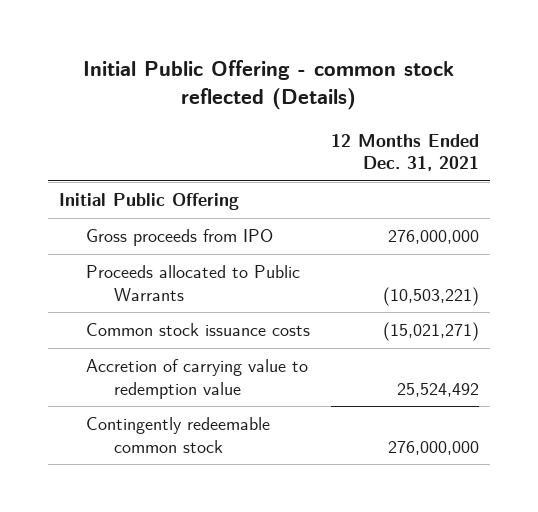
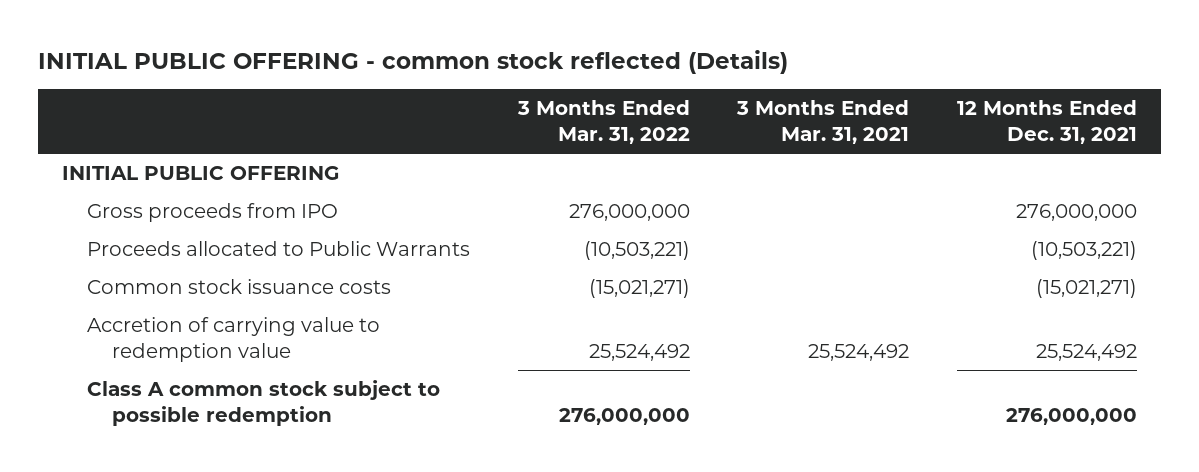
[82,60,454,111] Initial Public Offering - common stock reflected (Details) -> [37,49,788,74] INITIAL PUBLIC OFFERING - common stock reflected (Details)
none -> [516,100,690,144] 3 Months Ended Mar. 31, 2022
none -> [736,100,910,144] 3 Months Ended Mar. 31, 2021
[58,193,239,211] Initial Public Offering -> [61,166,339,181] INITIAL PUBLIC OFFERING
[86,417,271,453] Contingently redeemable common stock -> [86,380,440,426] Class A common stock subject to possible redemption

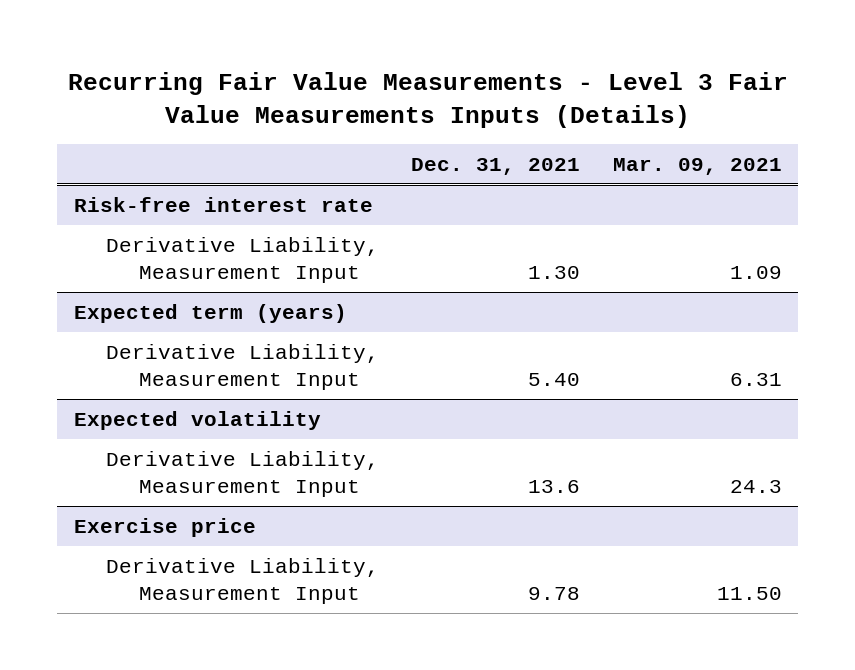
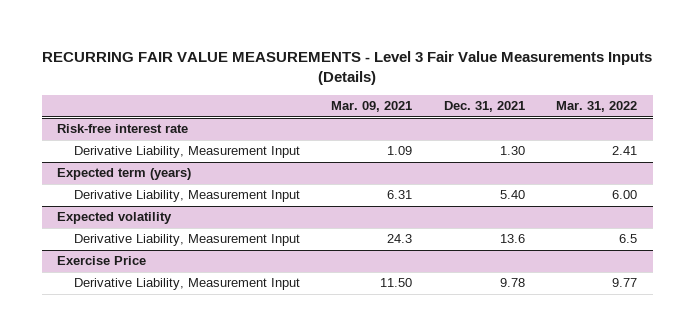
[67,72,788,129] Recurring Fair Value Measurements - Level 3 Fair Value Measurements Inputs (Details) -> [42,50,653,85] RECURRING FAIR VALUE MEASUREMENTS - Level 3 Fair Value Measurements Inputs (Details)
none -> [556,101,638,113] Mar. 31, 2022
[73,517,256,537] Exercise price -> [57,256,147,266] Exercise Price

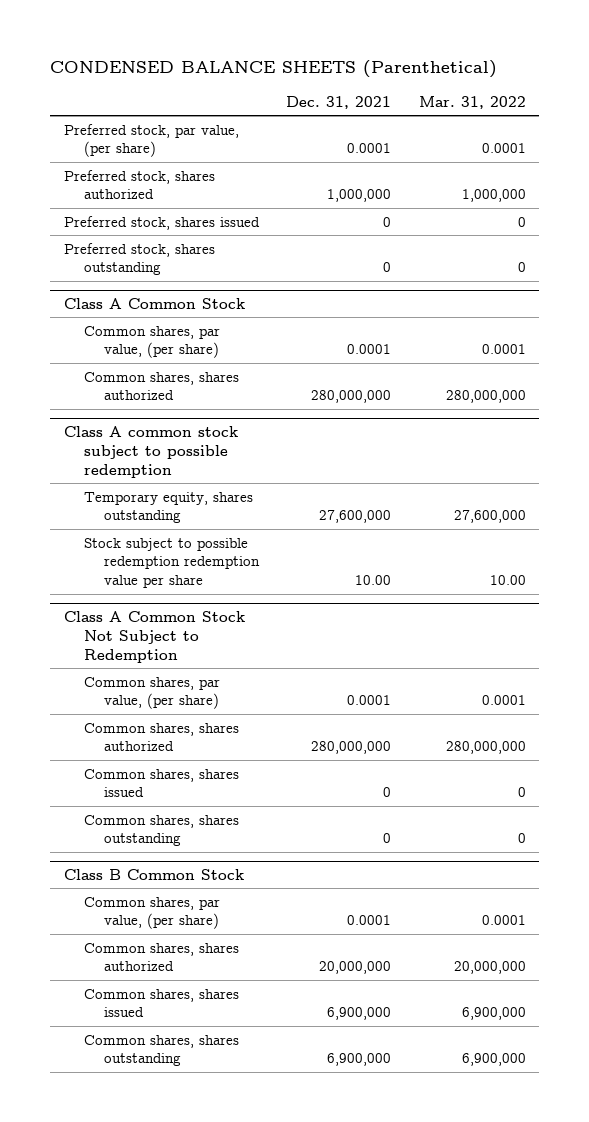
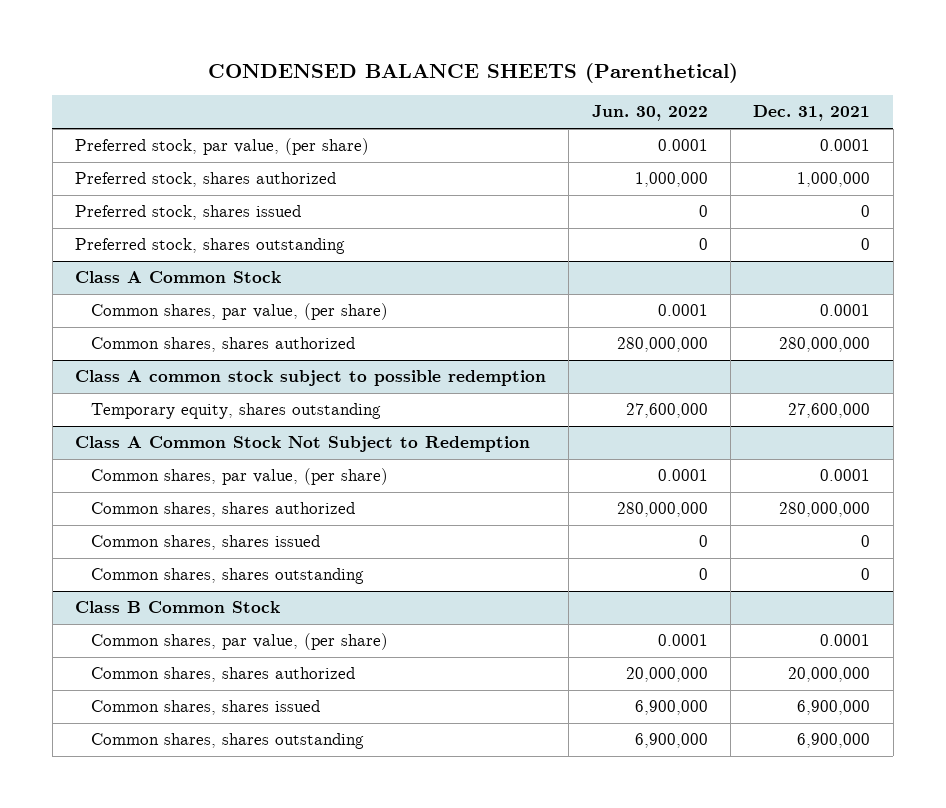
[418,95,526,109] Mar. 31, 2022 -> none
none -> [591,105,708,122] Jun. 30, 2022
[83,537,261,589] Stock subject to possible redemption redemption value per share -> none

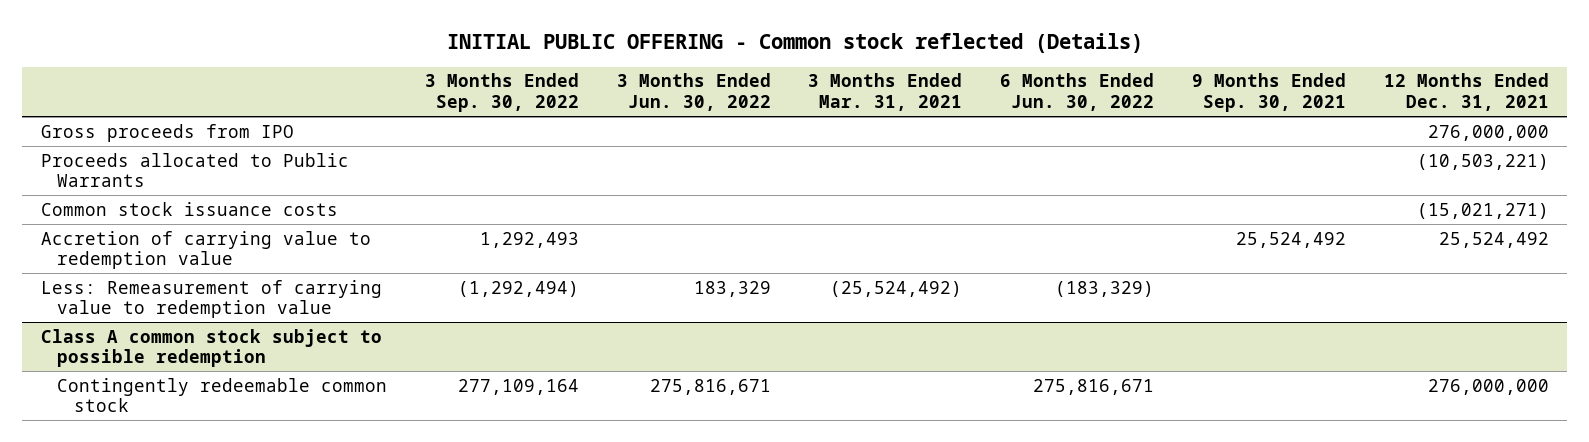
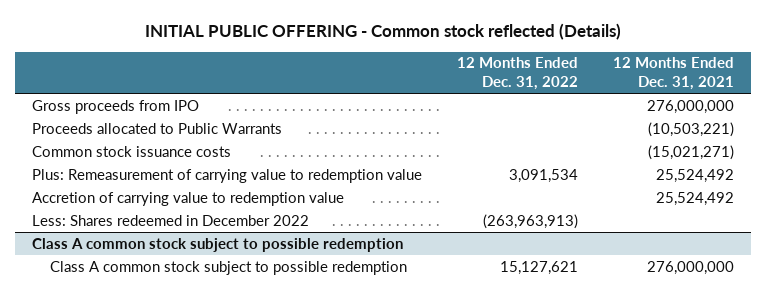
[424,73,579,113] 3 Months Ended Sep. 30, 2022 -> none
[616,73,771,112] 3 Months Ended Jun. 30, 2022 -> none
[808,73,963,112] 3 Months Ended Mar. 31, 2021 -> none
[1000,73,1155,112] 6 Months Ended Jun. 30, 2022 -> none
[1191,73,1346,113] 9 Months Ended Sep. 30, 2021 -> none
none -> [457,57,579,90] 12 Months Ended Dec. 31, 2022
none -> [32,168,423,183] Plus: Remeasurement of carrying value to redemption value
[40,279,382,319] Less: Remeasurement of carrying value to redemption value -> none
none -> [32,214,310,226] Less: Shares redeemed in December 2022
[57,377,388,413] Contingently redeemable common stock -> [49,260,407,275] Class A common stock subject to possible redemption

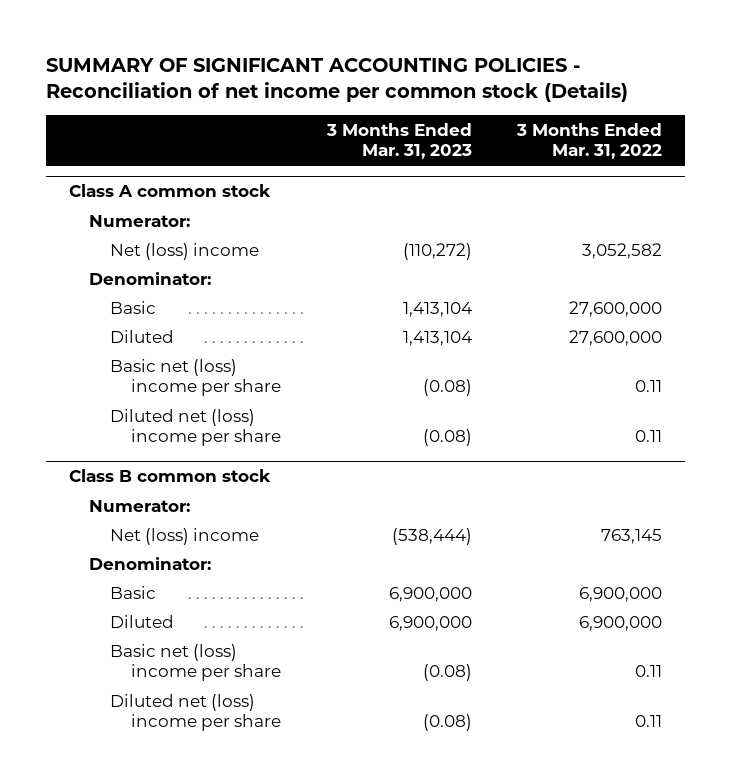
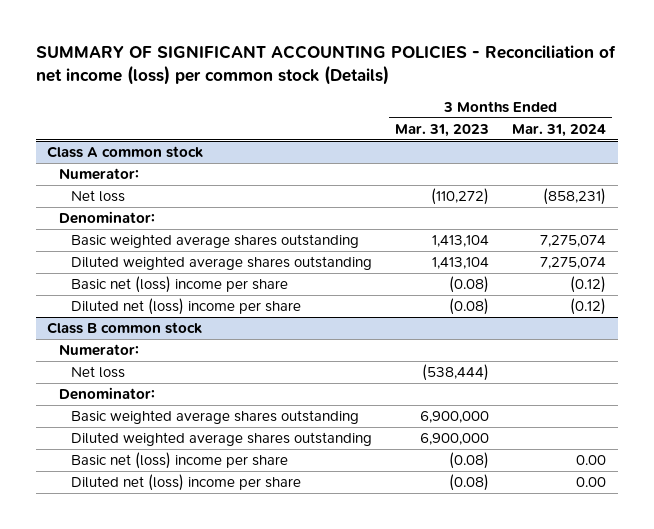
[45,58,628,103] SUMMARY OF SIGNIFICANT ACCOUNTING POLICIES - Reconciliation of net income per common stock (Details) -> [35,45,616,86] SUMMARY OF SIGNIFICANT ACCOUNTING POLICIES - Reconciliation of net income (loss) per common stock (Details)
[516,122,663,160] 3 Months Ended Mar. 31, 2022 -> none
none -> [512,123,607,137] Mar. 31, 2024
[110,242,260,260] Net (loss) income -> [70,189,125,202] Net loss
[110,300,157,314] Basic -> [70,233,359,248] Basic weighted average shares outstanding
[110,329,175,343] Diluted -> [70,255,372,270] Diluted weighted average shares outstanding
[110,527,260,545] Net (loss) income -> [70,365,125,378] Net loss
[110,585,157,599] Basic -> [70,409,359,424] Basic weighted average shares outstanding
[110,614,175,628] Diluted -> [70,431,372,446] Diluted weighted average shares outstanding

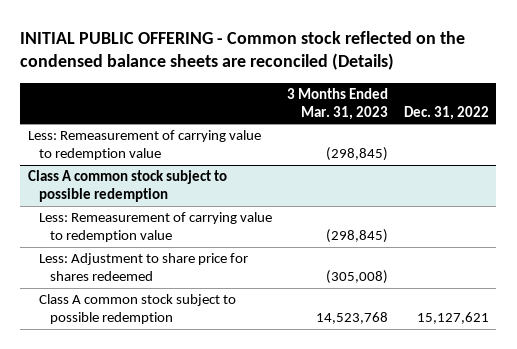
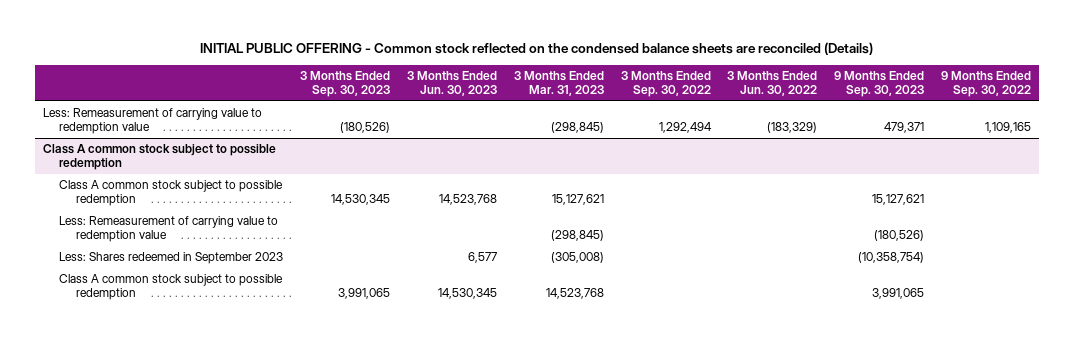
[403,105,489,120] Dec. 31, 2022 -> none
none -> [300,71,391,98] 3 Months Ended Sep. 30, 2023
none -> [407,71,498,97] 3 Months Ended Jun. 30, 2023
none -> [620,71,711,98] 3 Months Ended Sep. 30, 2022
none -> [727,71,818,97] 3 Months Ended Jun. 30, 2022
none -> [834,71,925,98] 9 Months Ended Sep. 30, 2023
none -> [940,71,1031,98] 9 Months Ended Sep. 30, 2022
none -> [59,180,284,207] Class A common stock subject to possible redemption
[38,253,248,281] Less: Adjustment to share price for shares redeemed -> [59,252,284,265] Less: Shares redeemed in September 2023

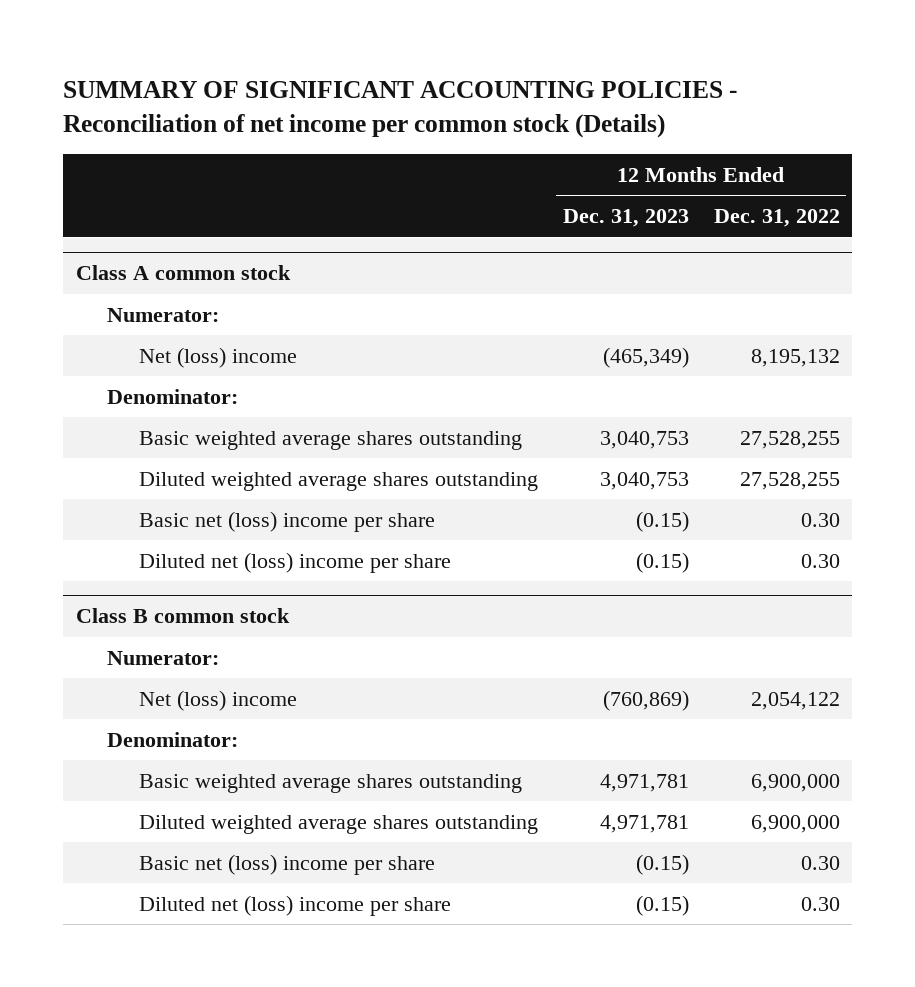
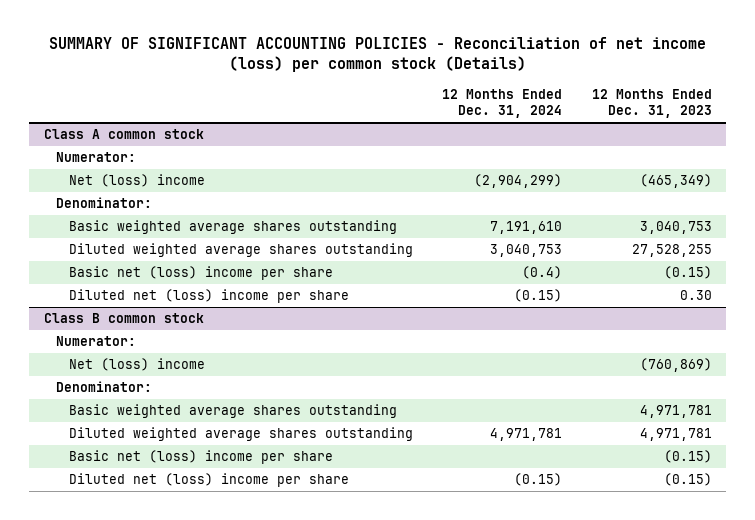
[63,80,738,139] SUMMARY OF SIGNIFICANT ACCOUNTING POLICIES - Reconciliation of net income per common stock (Details) -> [48,37,706,73] SUMMARY OF SIGNIFICANT ACCOUNTING POLICIES - Reconciliation of net income (loss) per common stock (Details)
[713,209,840,228] Dec. 31, 2022 -> none
none -> [442,88,563,119] 12 Months Ended Dec. 31, 2024
[599,471,689,490] 3,040,753 -> [631,244,712,258] 27,528,255
[635,551,689,573] (0.15) -> [679,290,712,301] 0.30

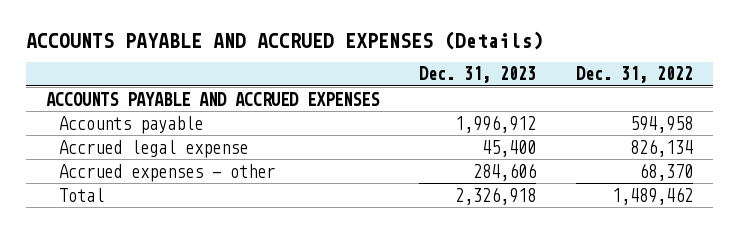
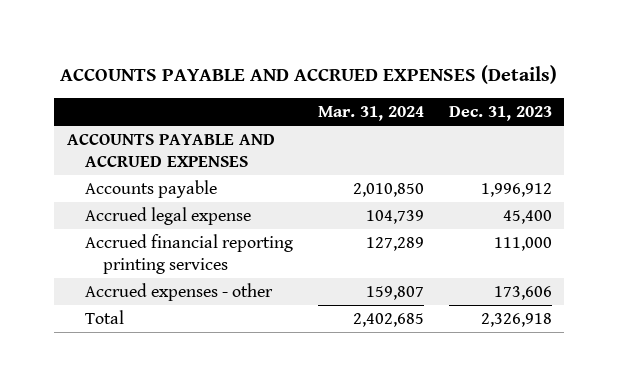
[575,66,693,84] Dec. 31, 2022 -> none
none -> [317,106,424,122] Mar. 31, 2024
none -> [84,233,293,274] Accrued financial reporting printing services
[472,162,536,181] 284,606 -> [493,285,552,300] 173,606

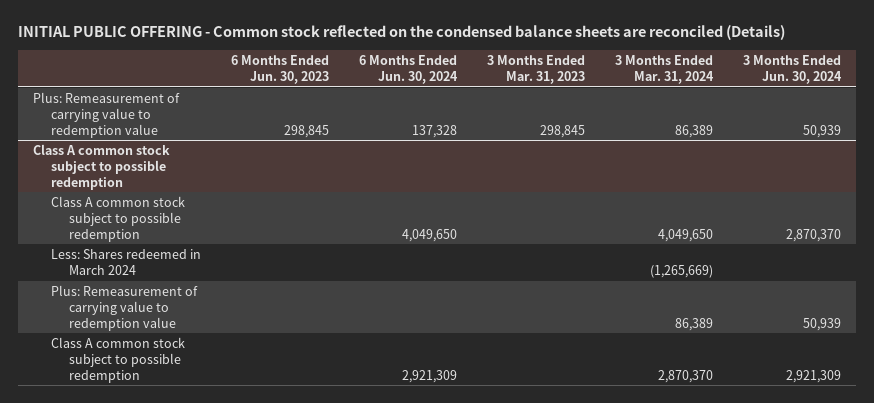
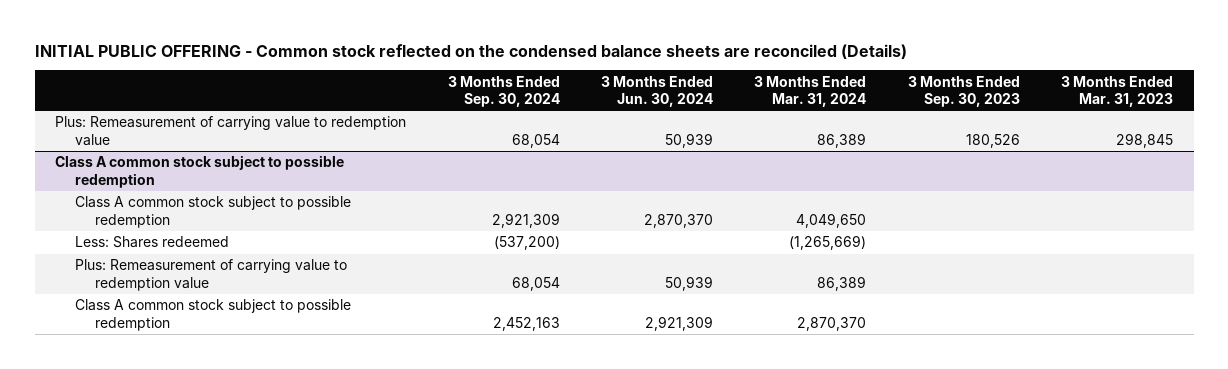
[231,54,330,84] 6 Months Ended Jun. 30, 2023 -> none
[359,54,459,84] 6 Months Ended Jun. 30, 2024 -> none
none -> [447,75,560,108] 3 Months Ended Sep. 30, 2024
none -> [907,75,1020,108] 3 Months Ended Sep. 30, 2023
[51,248,202,275] Less: Shares redeemed in March 2024 -> [75,236,230,249] Less: Shares redeemed

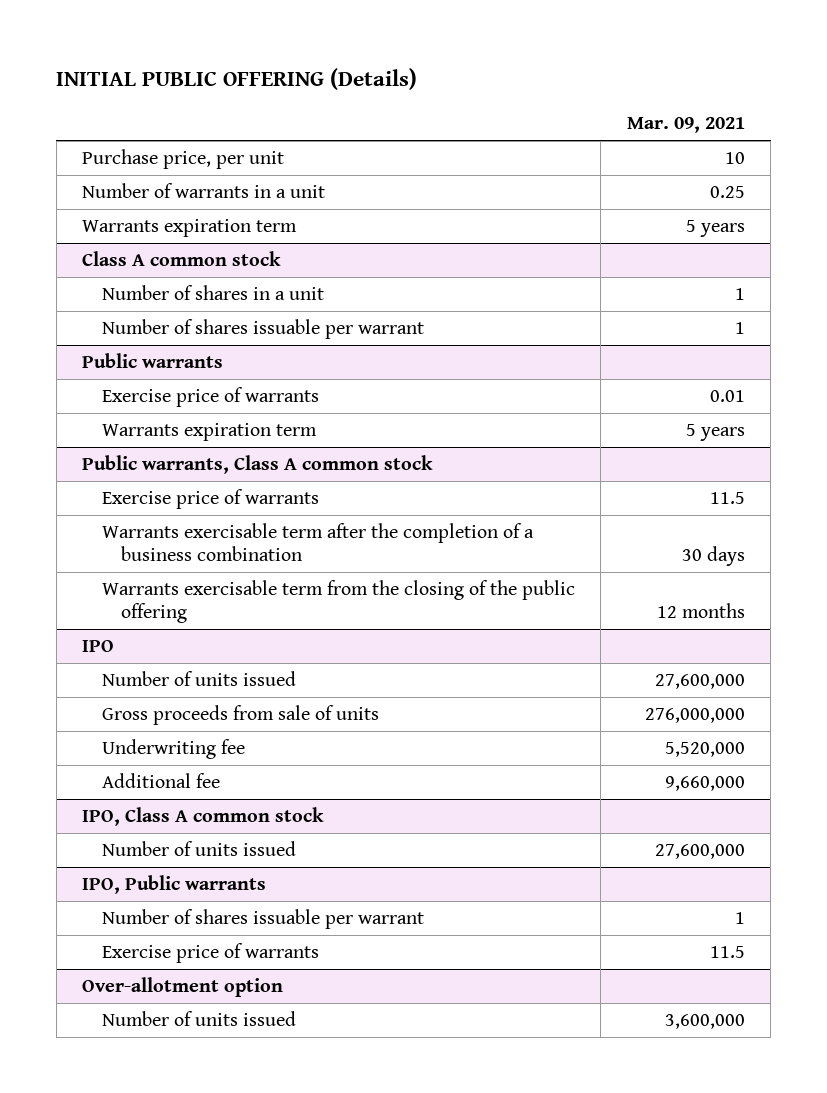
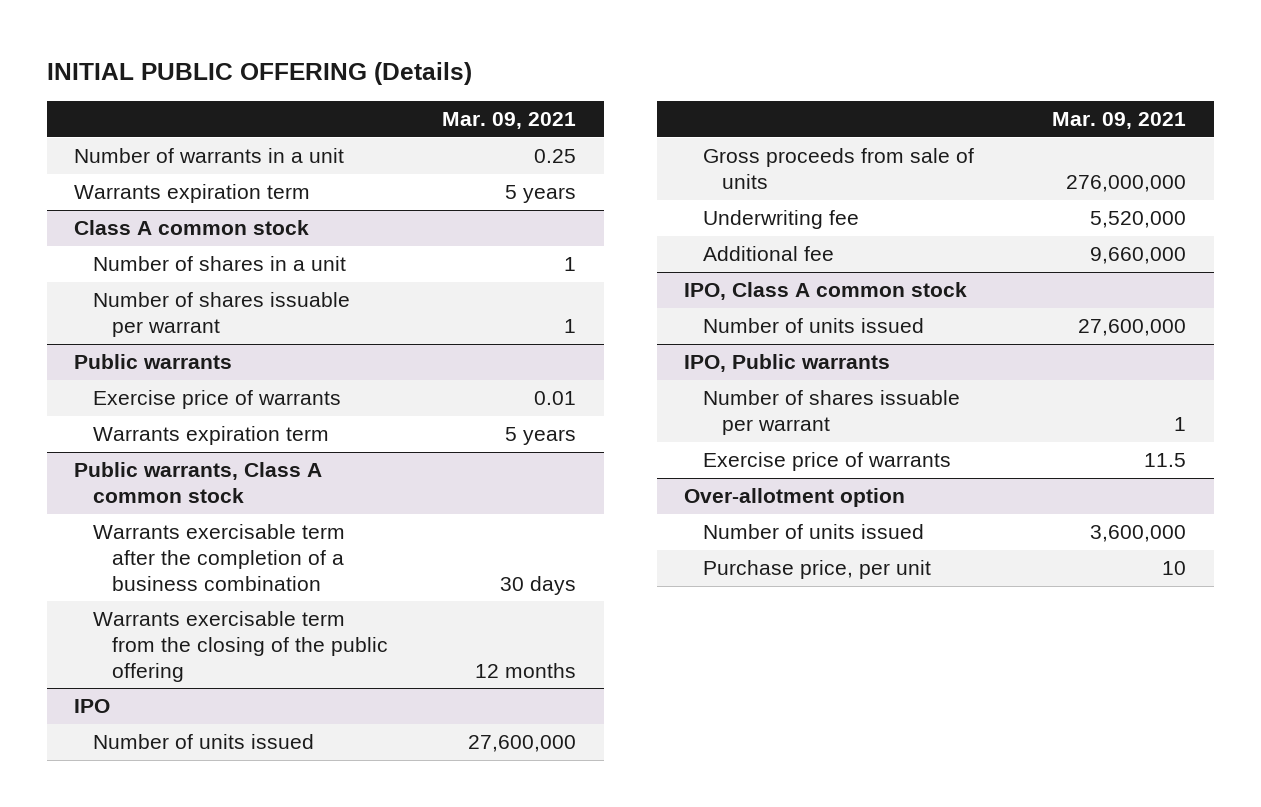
[82,149,285,170] Purchase price, per unit -> none
[101,489,319,510] Exercise price of warrants -> none
none -> [702,560,931,580] Purchase price, per unit

